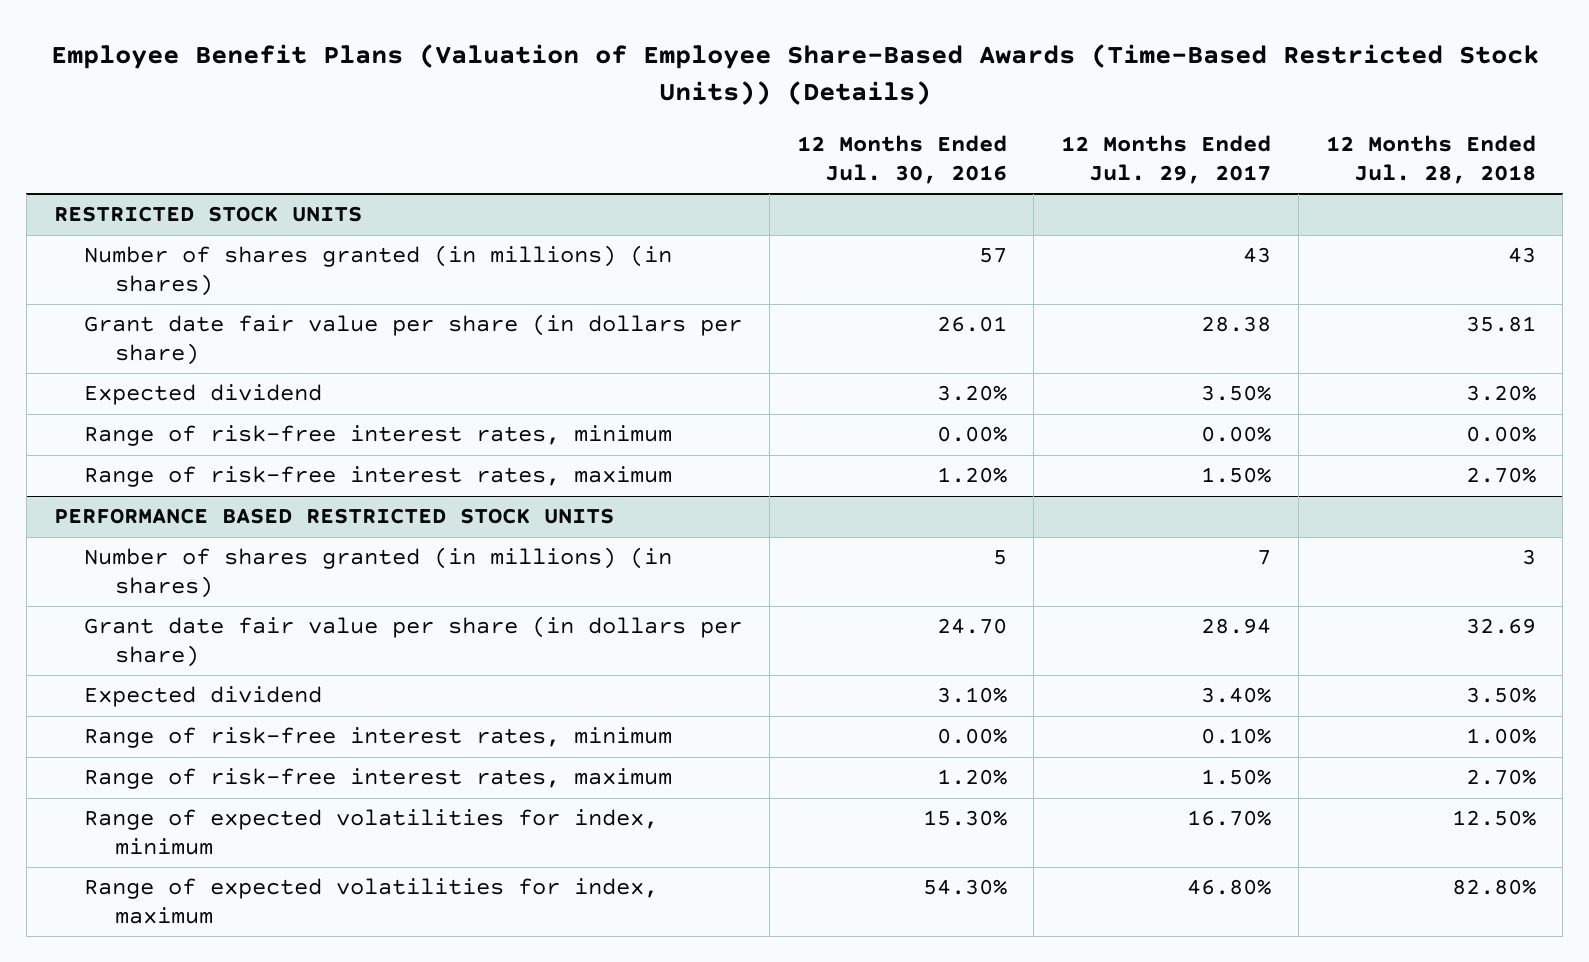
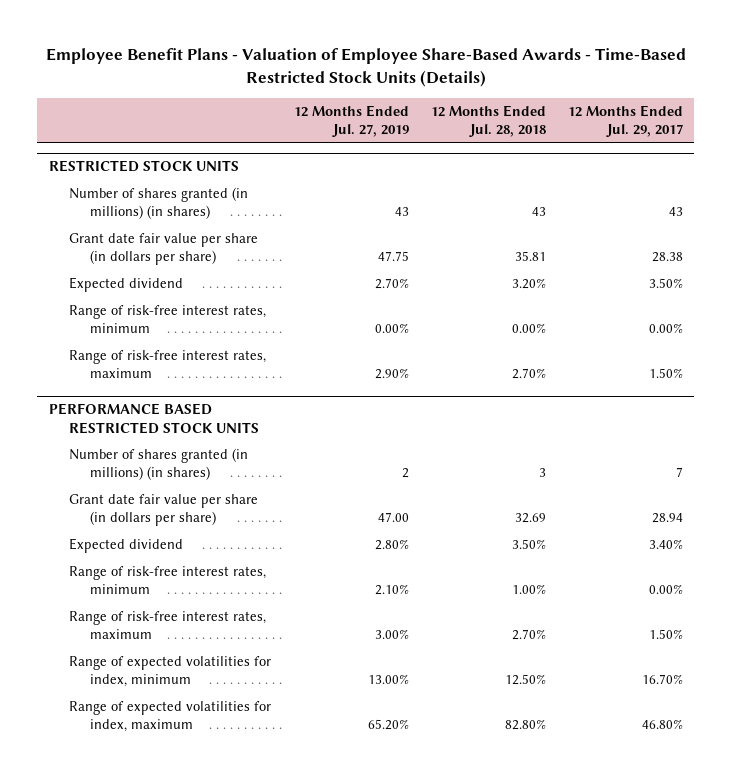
[50,44,1539,106] Employee Benefit Plans (Valuation of Employee Share-Based Awards (Time-Based Restricted Stock Units)) (Details) -> [45,48,686,87] Employee Benefit Plans - Valuation of Employee Share-Based Awards - Time-Based Restricted Stock Units (Details)
[796,135,1007,184] 12 Months Ended Jul. 30, 2016 -> none
none -> [293,104,409,137] 12 Months Ended Jul. 27, 2019
[1201,728,1272,745] 0.10% -> [649,584,684,595] 0.00%

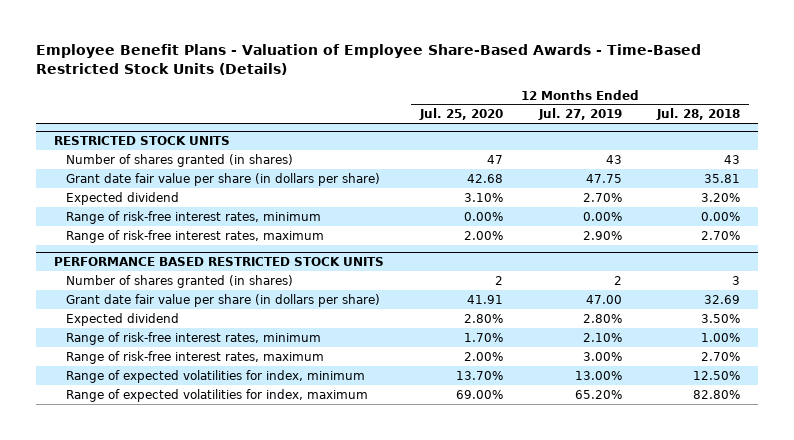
[568,104,684,137] 12 Months Ended Jul. 29, 2017 -> none
none -> [418,108,503,121] Jul. 25, 2020
[69,187,249,220] Number of shares granted (in millions) (in shares) -> [65,153,293,167] Number of shares granted (in shares)
[69,448,249,481] Number of shares granted (in millions) (in shares) -> [65,274,293,288] Number of shares granted (in shares)

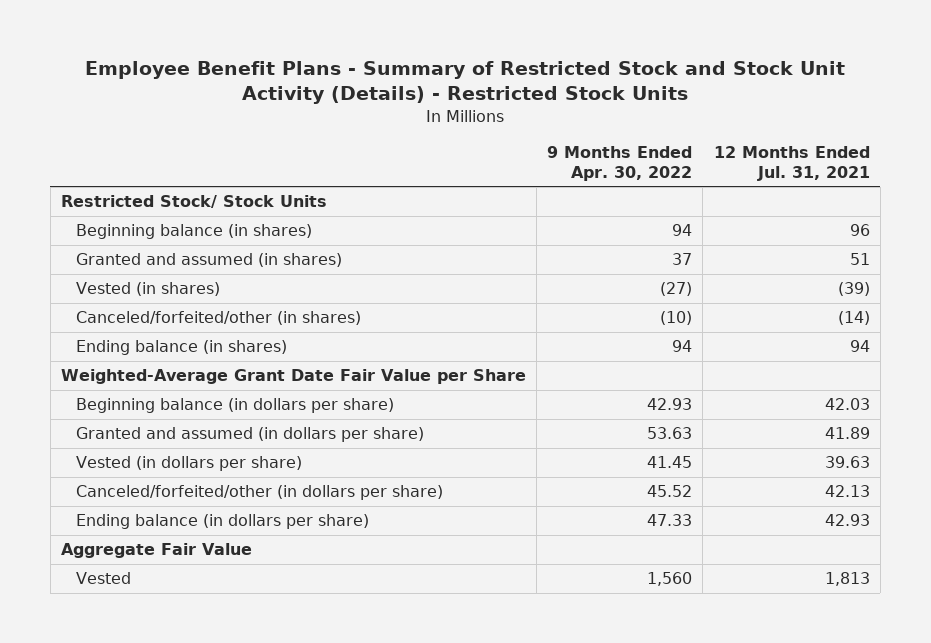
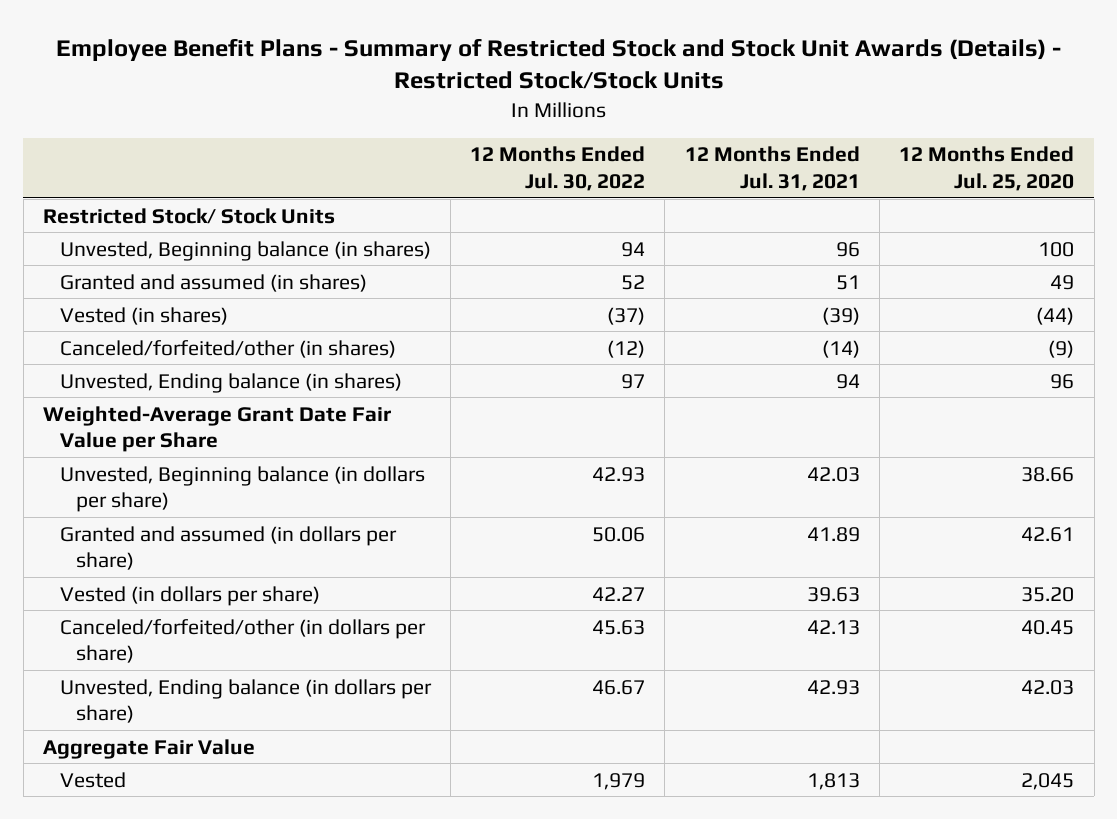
[85,61,846,105] Employee Benefit Plans - Summary of Restricted Stock and Stock Unit Activity (Details) - Restricted Stock Units -> [55,37,1061,90] Employee Benefit Plans - Summary of Restricted Stock and Stock Unit Awards (Details) - Restricted Stock/Stock Units
[547,146,693,181] 9 Months Ended Apr. 30, 2022 -> none
none -> [470,146,646,191] 12 Months Ended Jul. 30, 2022
none -> [899,146,1075,191] 12 Months Ended Jul. 25, 2020
[76,224,313,240] Beginning balance (in shares) -> [59,240,431,261] Unvested, Beginning balance (in shares)
[76,340,288,356] Ending balance (in shares) -> [59,372,402,393] Unvested, Ending balance (in shares)
[76,398,395,414] Beginning balance (in dollars per share) -> [59,465,425,513] Unvested, Beginning balance (in dollars per share)
[76,514,370,530] Ending balance (in dollars per share) -> [59,678,432,724] Unvested, Ending balance (in dollars per share)

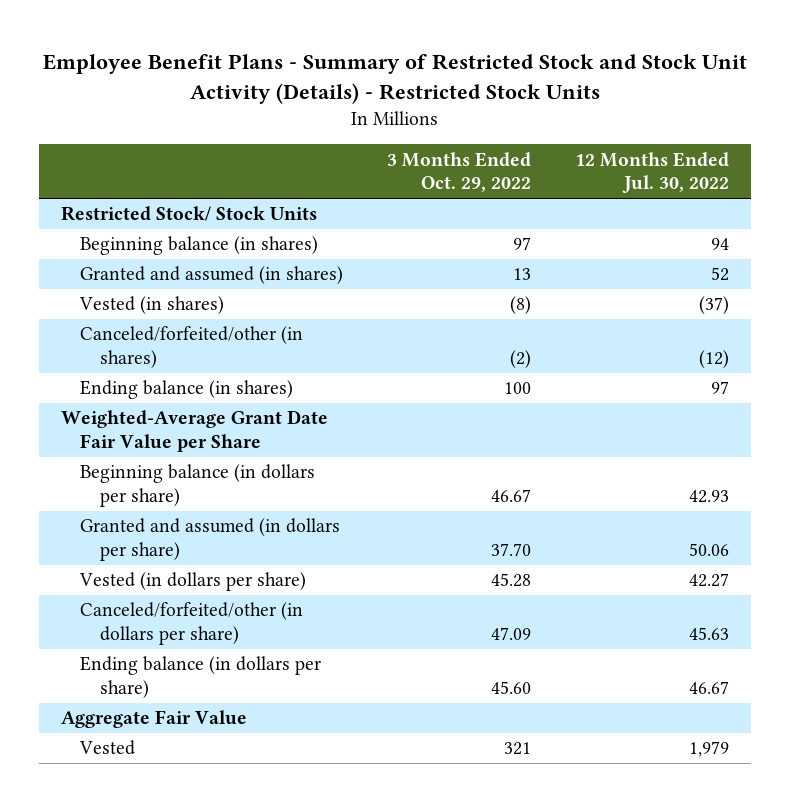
[55,37,1061,90] Employee Benefit Plans - Summary of Restricted Stock and Stock Unit Awards (Details) - Restricted Stock/Stock Units -> [42,53,747,104] Employee Benefit Plans - Summary of Restricted Stock and Stock Unit Activity (Details) - Restricted Stock Units
[684,146,860,191] 12 Months Ended Jul. 31, 2021 -> none
[899,146,1075,191] 12 Months Ended Jul. 25, 2020 -> none
none -> [387,151,532,193] 3 Months Ended Oct. 29, 2022
[59,240,431,261] Unvested, Beginning balance (in shares) -> [80,236,319,256] Beginning balance (in shares)
[59,372,402,393] Unvested, Ending balance (in shares) -> [80,380,294,400] Ending balance (in shares)
[59,465,425,513] Unvested, Beginning balance (in dollars per share) -> [80,464,316,508] Beginning balance (in dollars per share)
[59,678,432,724] Unvested, Ending balance (in dollars per share) -> [80,656,322,699] Ending balance (in dollars per share)

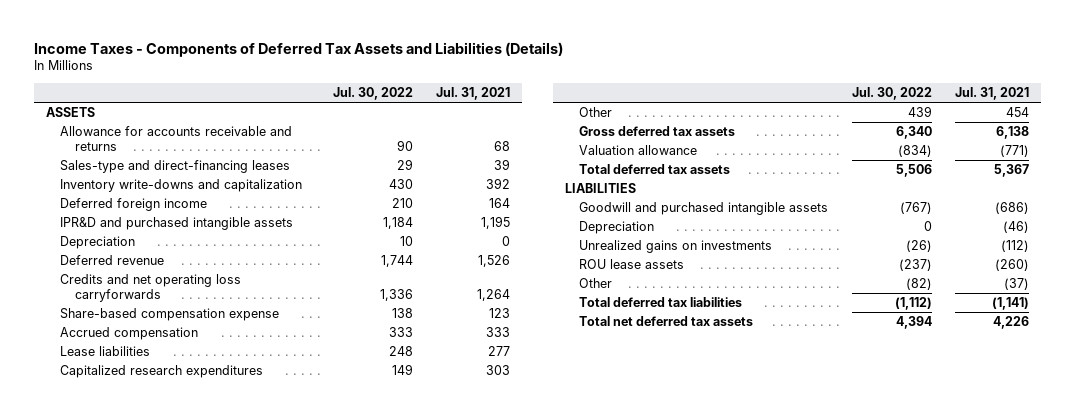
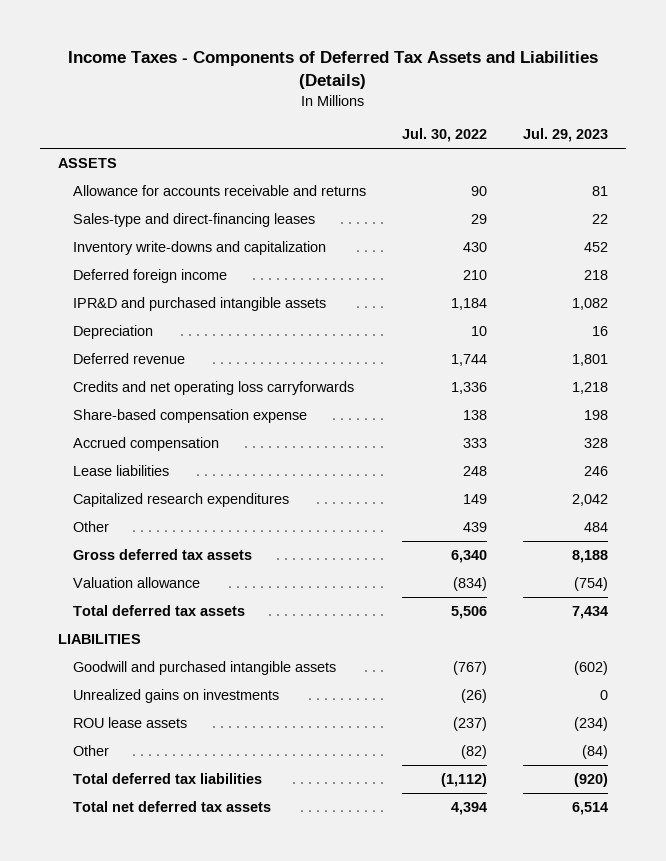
[436,87,511,101] Jul. 31, 2021 -> none
none -> [522,128,608,143] Jul. 29, 2023
[579,221,655,235] Depreciation -> none

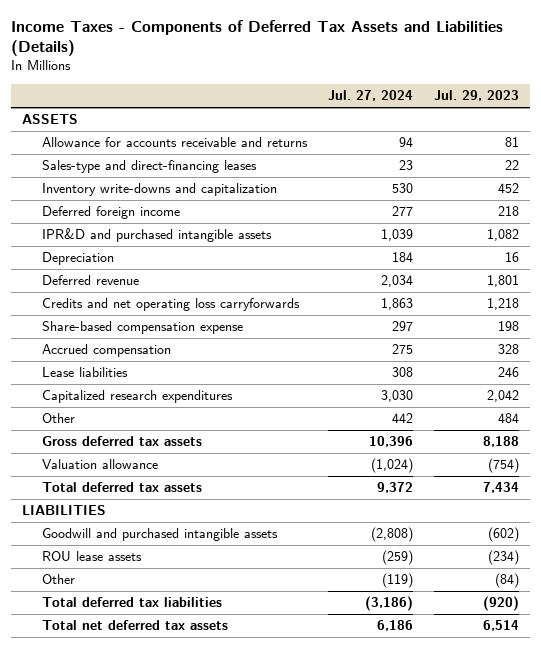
[401,128,487,143] Jul. 30, 2022 -> none
none -> [327,90,413,102] Jul. 27, 2024
[72,688,279,703] Unrealized gains on investments -> none

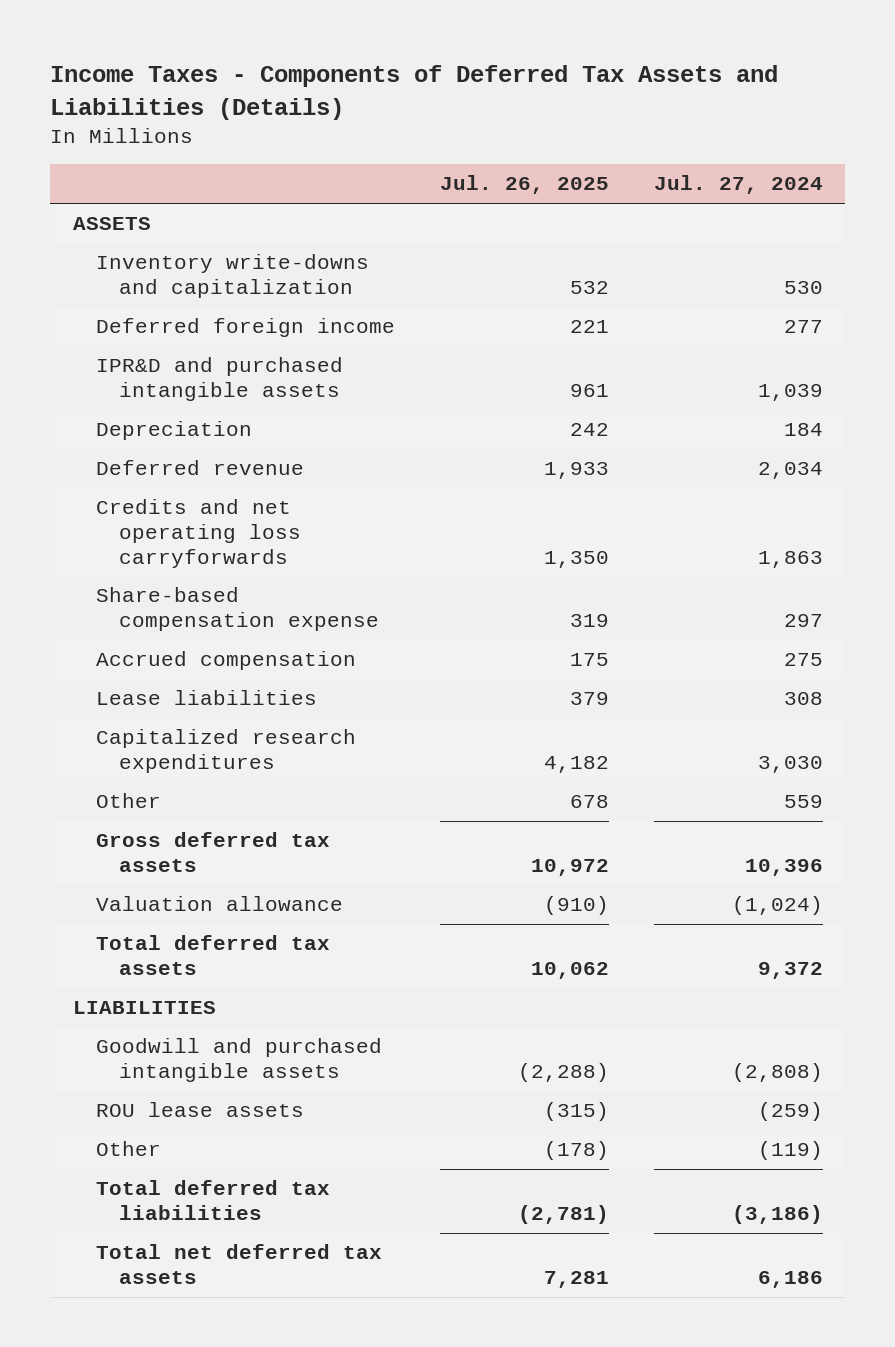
[434,90,520,102] Jul. 29, 2023 -> none
none -> [439,175,609,195] Jul. 26, 2025
[41,137,308,148] Allowance for accounts receivable and returns -> none
[41,160,257,174] Sales-type and direct-financing leases -> none
[391,413,413,424] 442 -> [783,795,823,809] 559

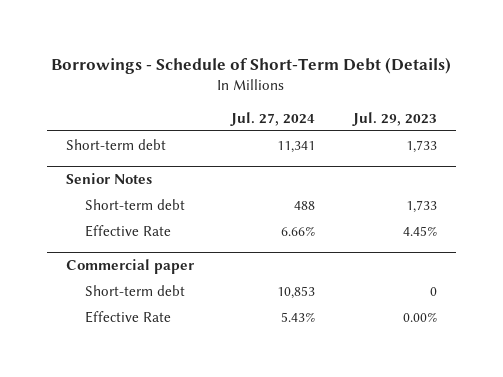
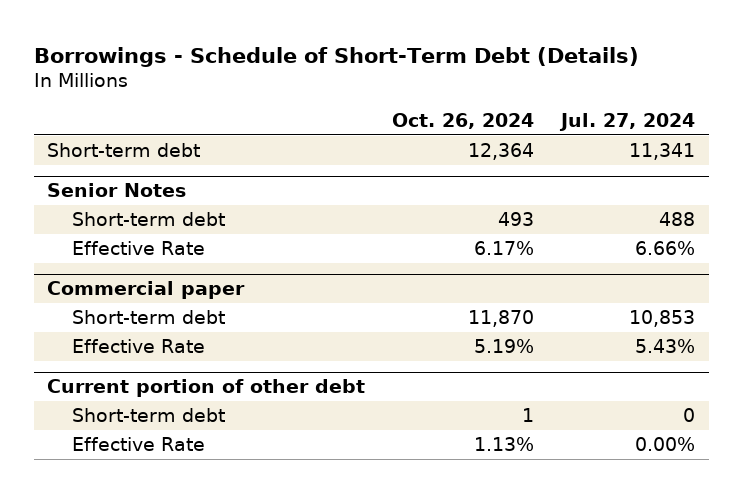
[351,111,437,126] Jul. 29, 2023 -> none
none -> [392,113,535,130] Oct. 26, 2024
none -> [47,379,366,398] Current portion of other debt
none -> [72,408,226,423] Short-term debt
none -> [72,437,206,452] Effective Rate

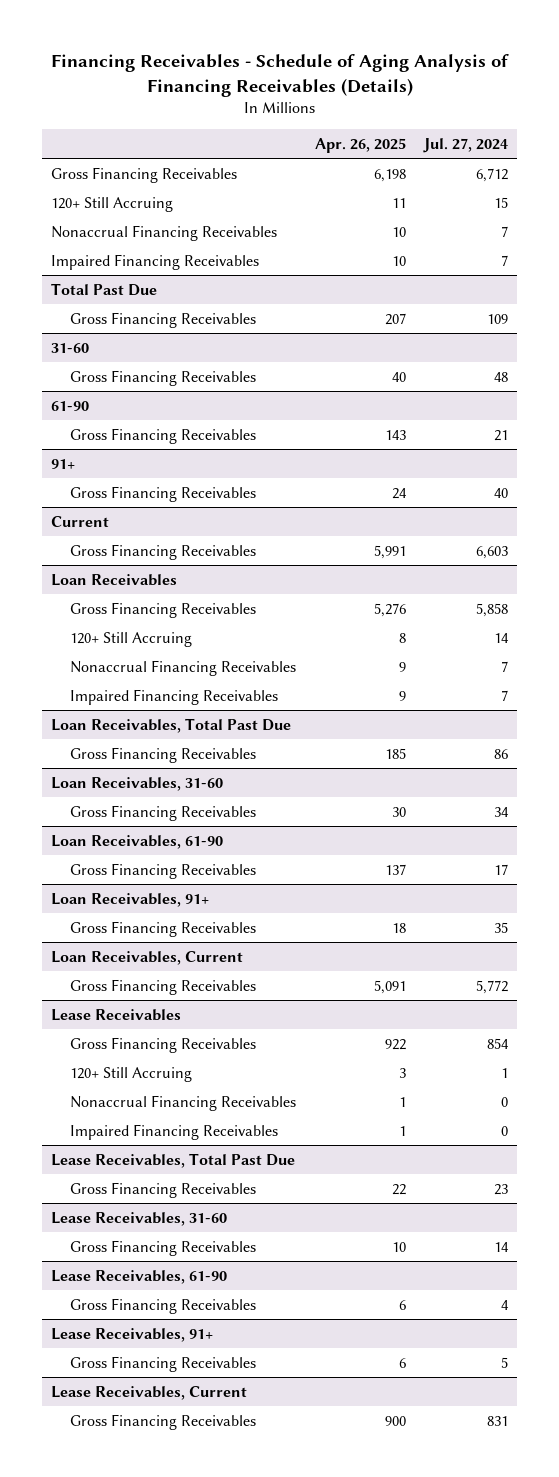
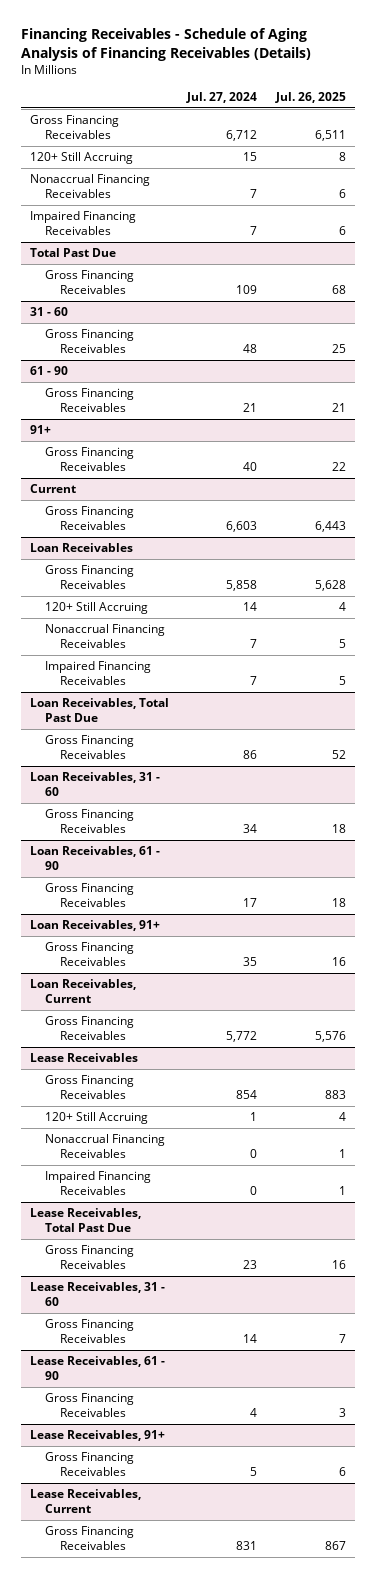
[314,137,406,153] Apr. 26, 2025 -> none
none -> [274,91,346,103] Jul. 26, 2025
[51,342,90,353] 31-60 -> [29,307,68,317] 31 - 60
[51,400,90,411] 61-90 -> [29,366,68,376] 61 - 90
[51,776,224,791] Loan Receivables, 31-60 -> [29,772,160,797] Loan Receivables, 31 - 60
[51,834,224,849] Loan Receivables, 61-90 -> [29,846,160,871] Loan Receivables, 61 - 90
[51,1211,228,1226] Lease Receivables, 31-60 -> [29,1282,165,1307] Lease Receivables, 31 - 60
[51,1269,228,1284] Lease Receivables, 61-90 -> [29,1356,165,1381] Lease Receivables, 61 - 90

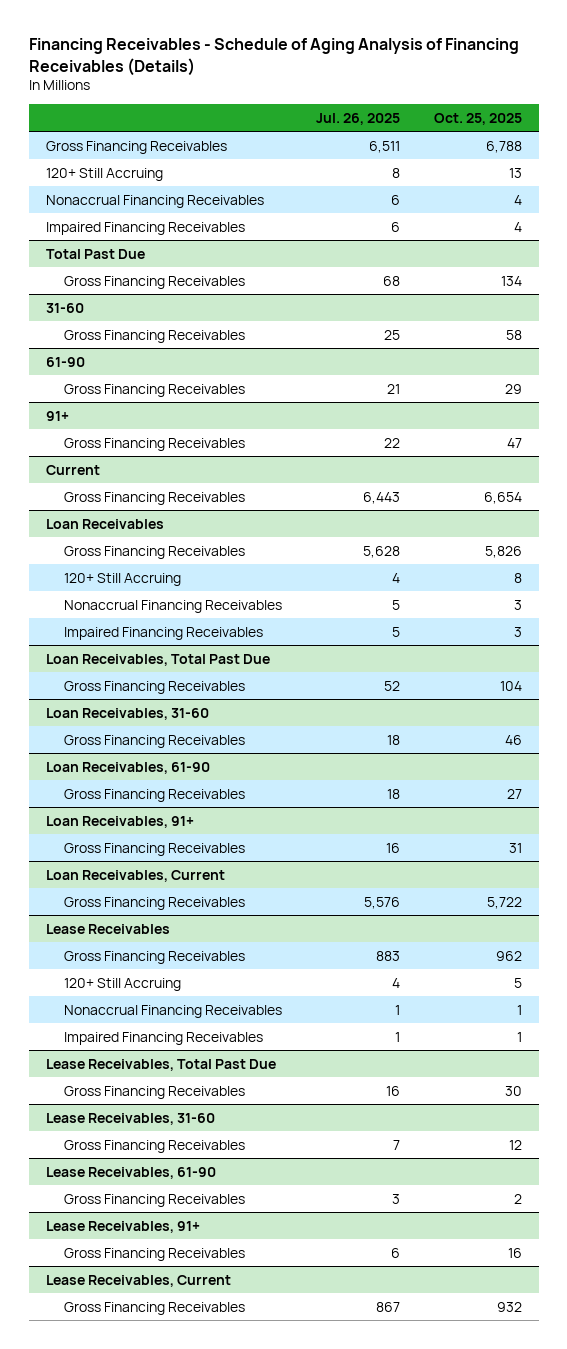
[186,91,258,103] Jul. 27, 2024 -> none
none -> [433,112,522,125] Oct. 25, 2025
[29,307,68,317] 31 - 60 -> [45,302,84,313] 31-60
[29,366,68,376] 61 - 90 -> [45,356,85,367] 61-90
[29,772,160,797] Loan Receivables, 31 - 60 -> [45,707,209,720] Loan Receivables, 31-60
[29,846,160,871] Loan Receivables, 61 - 90 -> [45,761,210,774] Loan Receivables, 61-90
[29,1282,165,1307] Lease Receivables, 31 - 60 -> [45,1112,215,1125] Lease Receivables, 31-60
[29,1356,165,1381] Lease Receivables, 61 - 90 -> [45,1166,216,1179] Lease Receivables, 61-90

